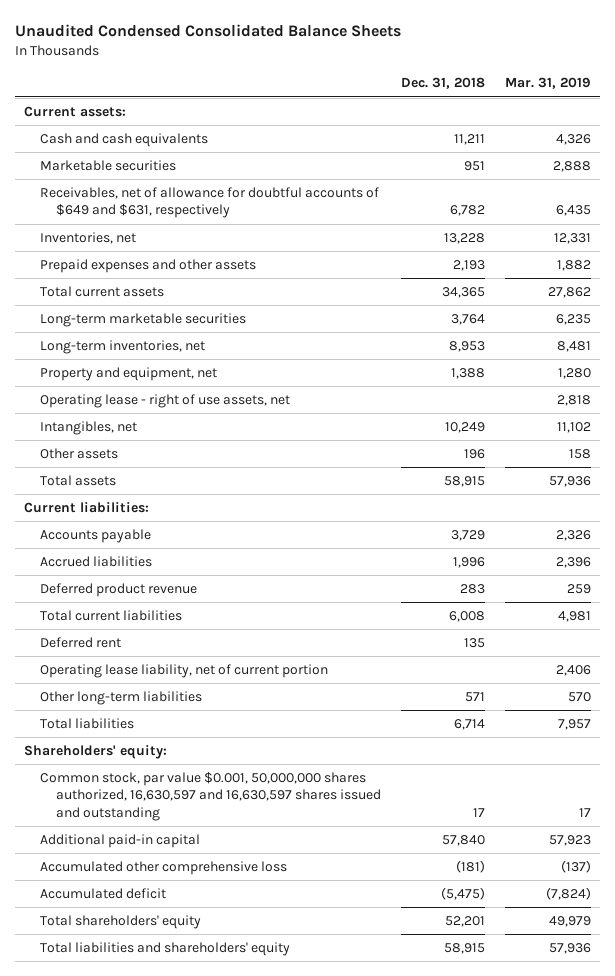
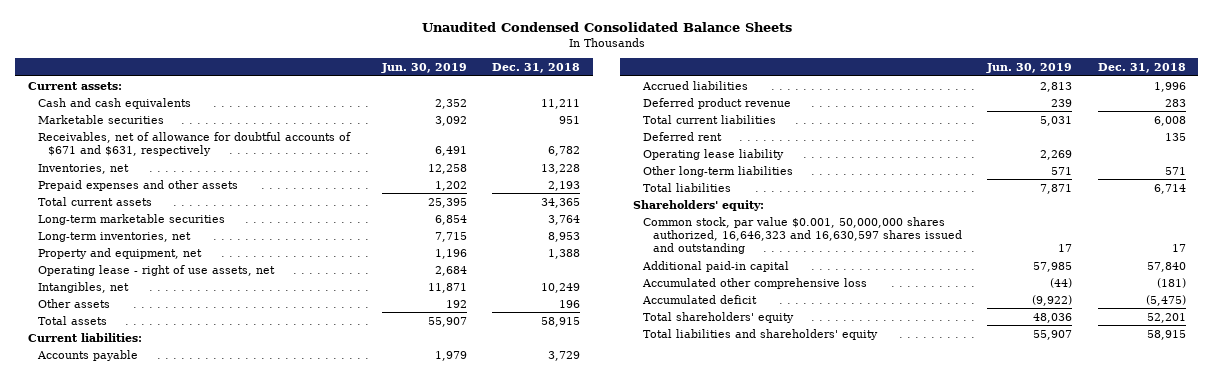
[504,77,591,90] Mar. 31, 2019 -> none
none -> [381,62,468,73] Jun. 30, 2019
[40,187,380,219] Receivables, net of allowance for doubtful accounts of $649 and $631, respectively -> [37,131,351,156] Receivables, net of allowance for doubtful accounts of $671 and $631, respectively
[40,664,329,679] Operating lease liability, net of current portion -> [643,148,785,160] Operating lease liability
[40,772,382,821] Common stock, par value $0.001, 50,000,000 shares authorized, 16,630,597 and 16,630,597 shares issued and outstanding -> [643,216,963,254] Common stock, par value $0.001, 50,000,000 shares authorized, 16,646,323 and 16,630,597 shares issued and outstanding

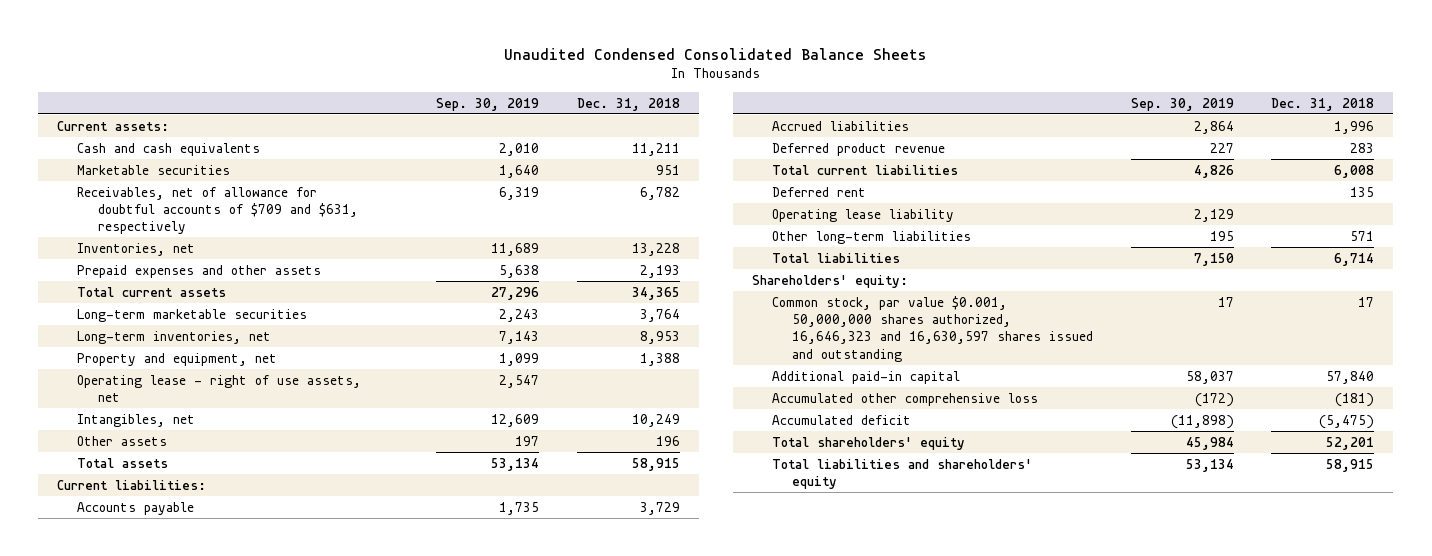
[381,62,468,73] Jun. 30, 2019 -> none
none -> [436,97,540,111] Sep. 30, 2019
[37,131,351,156] Receivables, net of allowance for doubtful accounts of $671 and $631, respectively -> [77,186,358,235] Receivables, net of allowance for doubtful accounts of $709 and $631, respectively

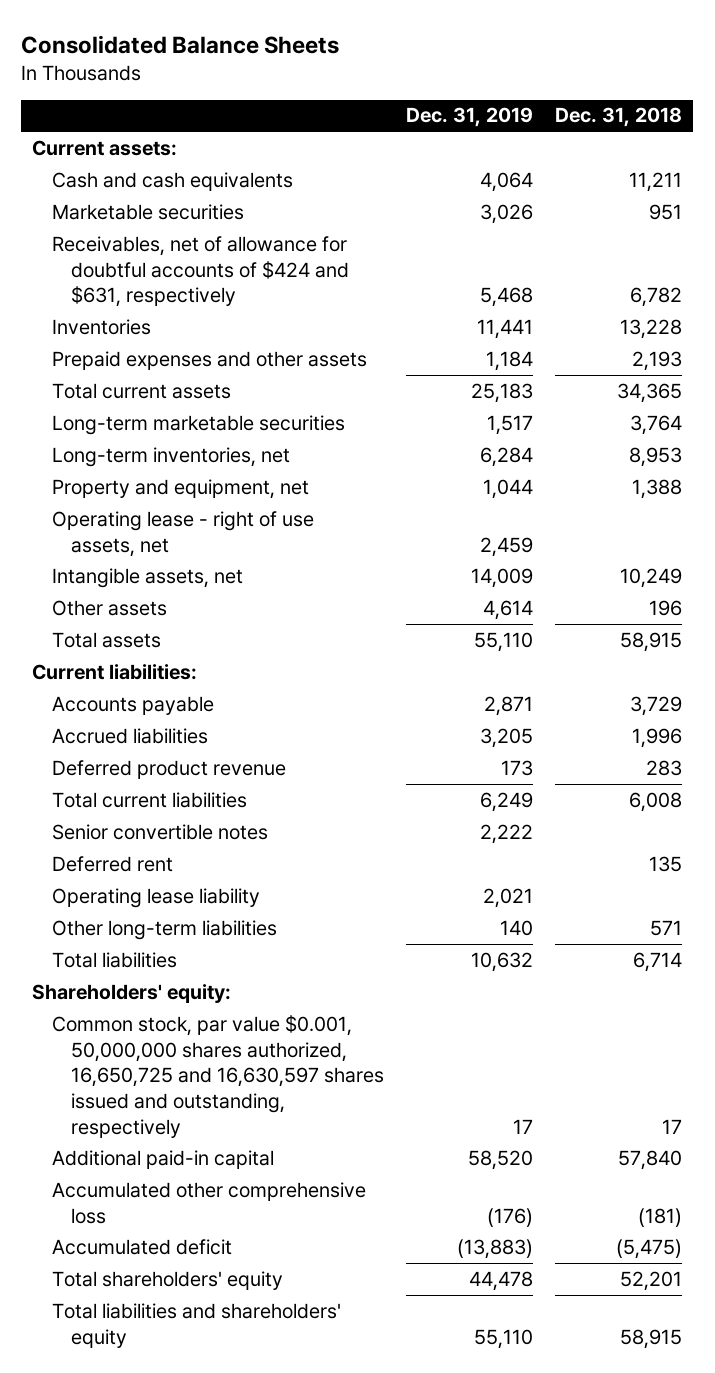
[503,47,927,60] Unaudited Condensed Consolidated Balance Sheets -> [21,34,340,54] Consolidated Balance Sheets
[436,97,540,111] Sep. 30, 2019 -> none
none -> [406,107,534,128] Dec. 31, 2019
[77,186,358,235] Receivables, net of allowance for doubtful accounts of $709 and $631, respectively -> [51,235,350,308] Receivables, net of allowance for doubtful accounts of $424 and $631, respectively
[77,242,196,256] Inventories, net -> [51,318,151,335] Inventories
[77,413,196,427] Intangibles, net -> [51,567,243,588] Intangible assets, net
none -> [51,823,268,840] Senior convertible notes
[772,295,1094,362] Common stock, par value $0.001, 50,000,000 shares authorized, 16,646,323 and 16,630,597 shares issued and outstanding -> [51,1014,385,1138] Common stock, par value $0.001, 50,000,000 shares authorized, 16,650,725 and 16,630,597 shares issued and outstanding, respectively

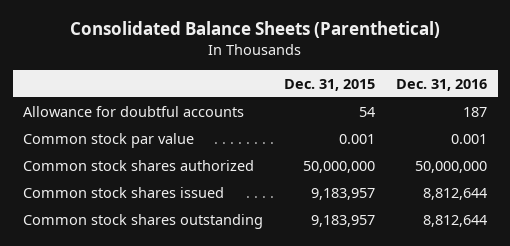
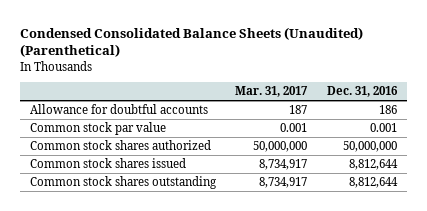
[70,21,441,39] Consolidated Balance Sheets (Parenthetical) -> [19,26,363,58] Condensed Consolidated Balance Sheets (Unaudited) (Parenthetical)
[284,78,376,91] Dec. 31, 2015 -> none
none -> [235,86,309,98] Mar. 31, 2017
[463,106,488,117] 187 -> [379,105,398,115] 186

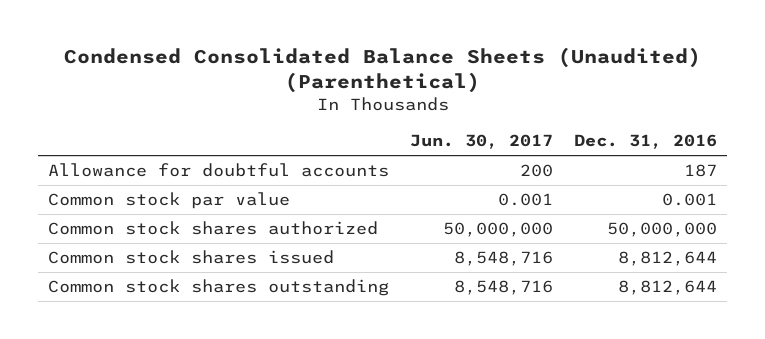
[235,86,309,98] Mar. 31, 2017 -> none
none -> [410,134,554,150] Jun. 30, 2017
[379,105,398,115] 186 -> [683,164,717,178] 187

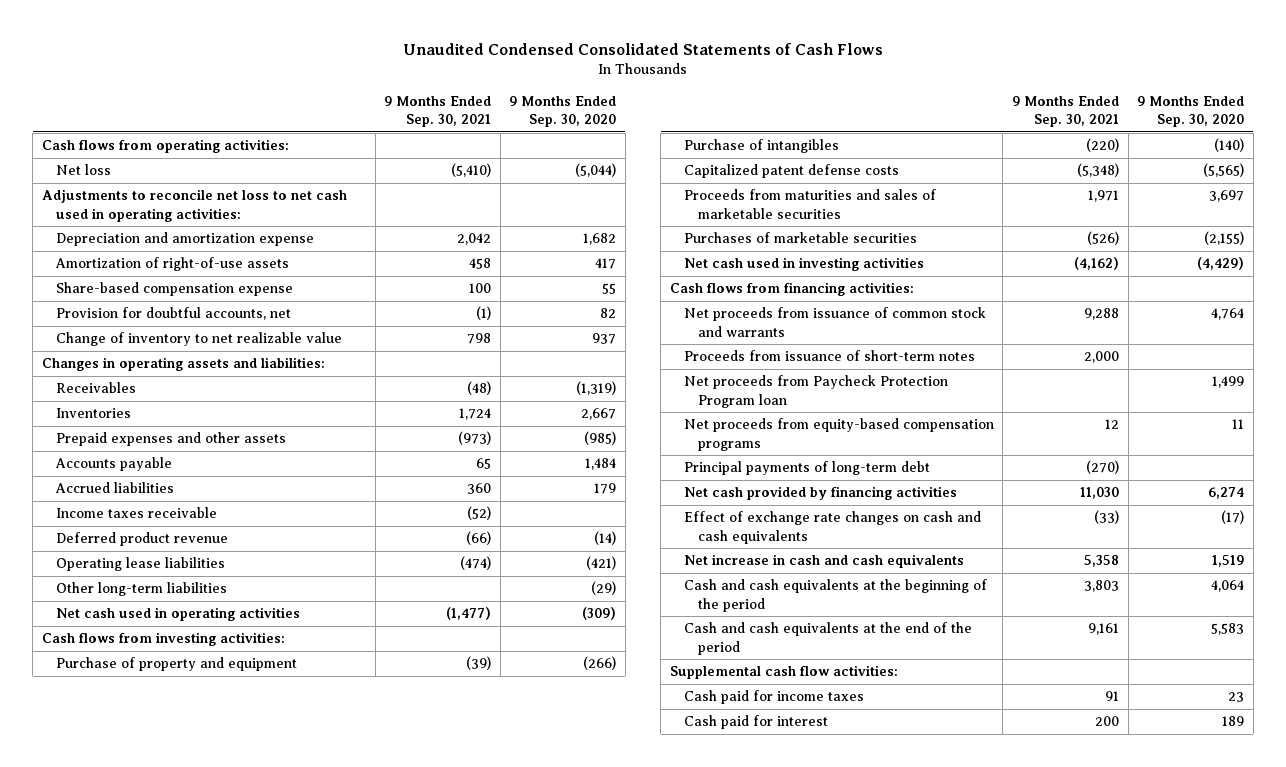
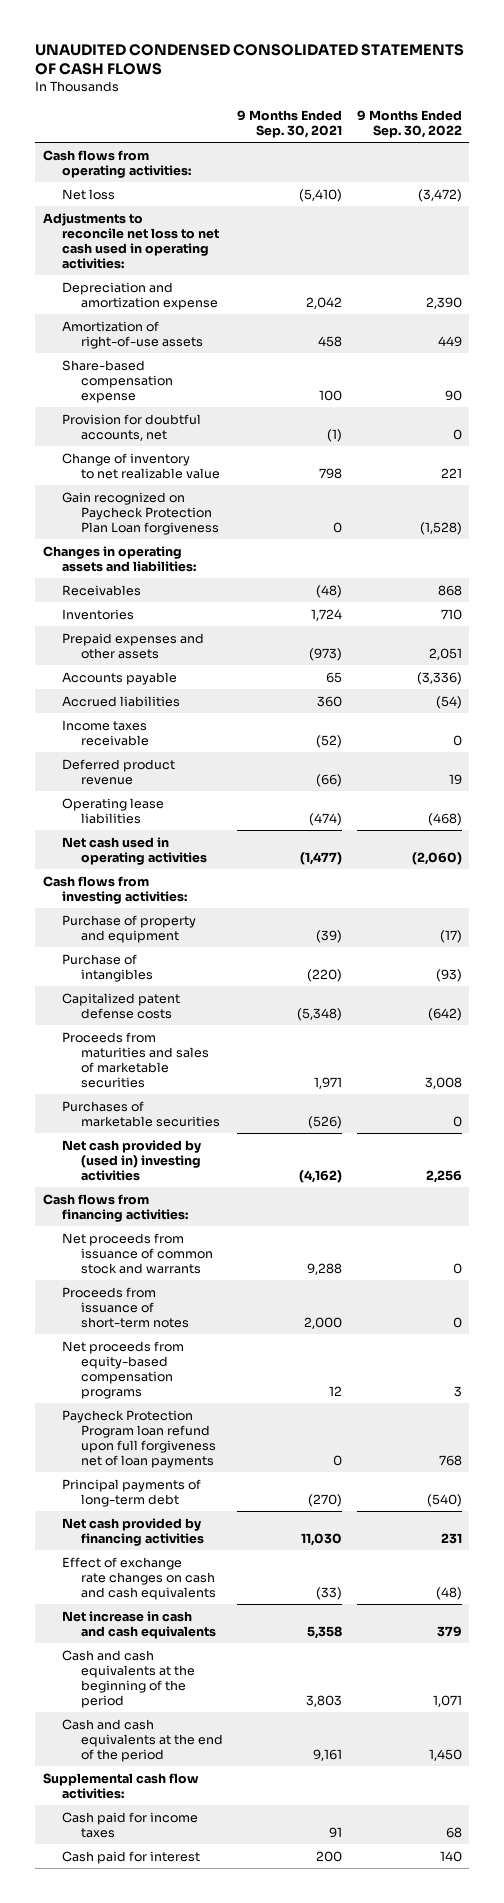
[403,42,884,55] Unaudited Condensed Consolidated Statements of Cash Flows -> [35,43,465,76] UNAUDITED CONDENSED CONSOLIDATED STATEMENTS OF CASH FLOWS
[509,95,617,127] 9 Months Ended Sep. 30, 2020 -> none
none -> [356,109,462,138] 9 Months Ended Sep. 30, 2022
none -> [61,491,220,535] Gain recognized on Paycheck Protection Plan Loan forgiveness
[56,582,228,597] Other long-term liabilities -> none
[683,257,924,272] Net cash used in investing activities -> [61,1139,202,1181] Net cash provided by (used in) investing activities
[683,375,948,408] Net proceeds from Paycheck Protection Program loan -> none
none -> [61,1409,217,1468] Paycheck Protection Program loan refund upon full forgiveness net of loan payments

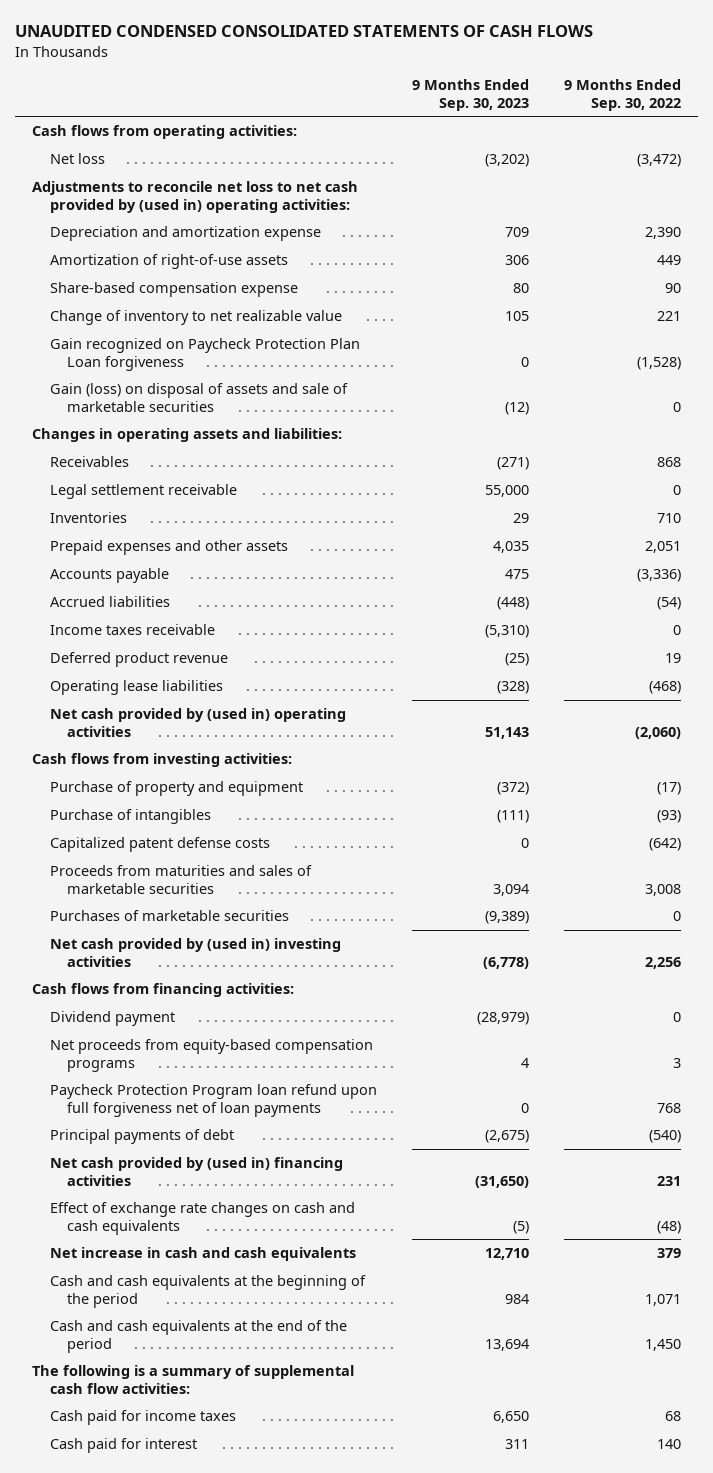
[237,109,343,138] 9 Months Ended Sep. 30, 2021 -> none
none -> [411,78,529,111] 9 Months Ended Sep. 30, 2023
[42,212,219,269] Adjustments to reconcile net loss to net cash used in operating activities: -> [32,180,359,213] Adjustments to reconcile net loss to net cash provided by (used in) operating activities:
[61,413,201,441] Provision for doubtful accounts, net -> none
none -> [49,382,348,412] Gain (loss) on disposal of assets and sale of marketable securities
none -> [49,483,237,499] Legal settlement receivable
[61,836,208,865] Net cash used in operating activities -> [49,707,346,737] Net cash provided by (used in) operating activities
[61,1232,214,1274] Net proceeds from issuance of common stock and warrants -> none
[61,1286,190,1328] Proceeds from issuance of short-term notes -> none
none -> [49,1010,175,1026] Dividend payment
[61,1478,201,1507] Principal payments of long-term debt -> [49,1128,234,1144] Principal payments of debt
[61,1517,205,1546] Net cash provided by financing activities -> [49,1156,343,1186] Net cash provided by (used in) financing activities
[42,1772,199,1799] Supplemental cash flow activities: -> [32,1364,355,1394] The following is a summary of supplemental cash flow activities:

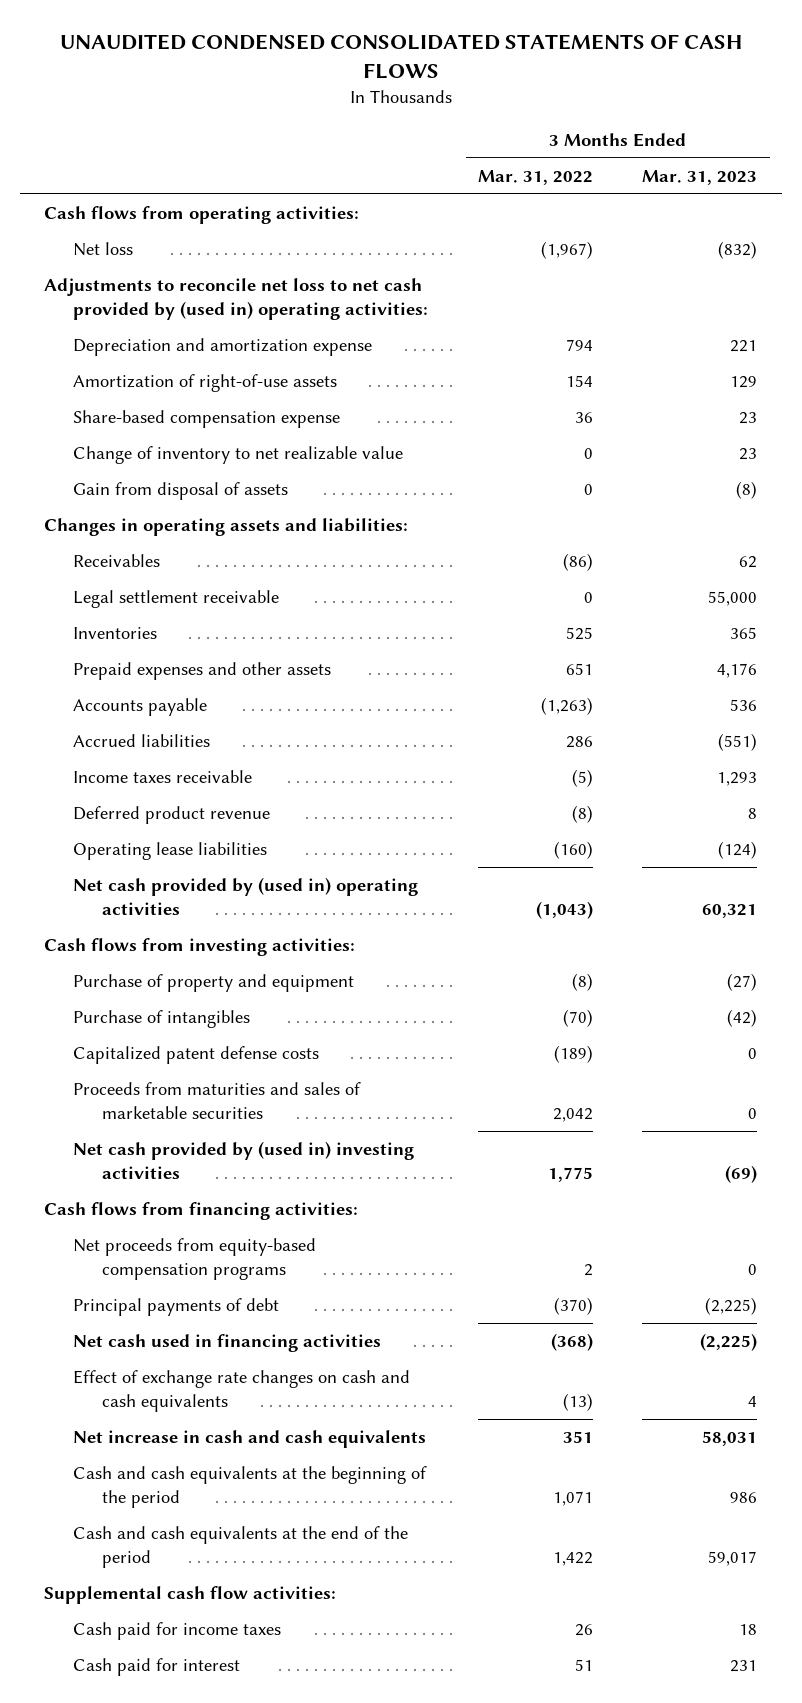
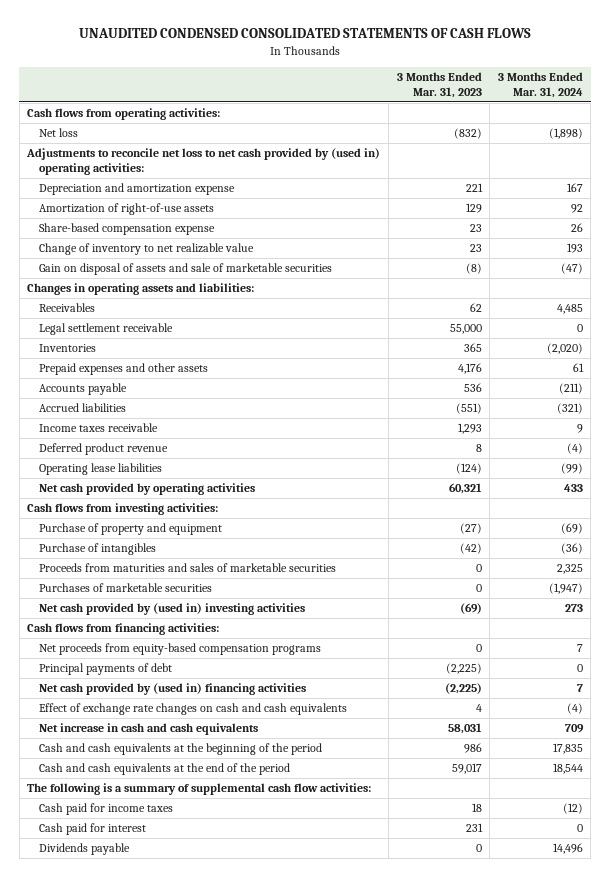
[477,169,593,185] Mar. 31, 2022 -> none
none -> [497,72,583,99] 3 Months Ended Mar. 31, 2024
[73,482,289,501] Gain from disposal of assets -> [38,263,332,276] Gain on disposal of assets and sale of marketable securities
[73,877,419,916] Net cash provided by (used in) operating activities -> [38,483,255,496] Net cash provided by operating activities
[73,1046,320,1065] Capitalized patent defense costs -> none
none -> [38,583,212,593] Purchases of marketable securities
[73,1334,382,1353] Net cash used in financing activities -> [38,683,306,696] Net cash provided by (used in) financing activities
[44,1586,337,1605] Supplemental cash flow activities: -> [27,783,372,796] The following is a summary of supplemental cash flow activities:
none -> [38,843,130,856] Dividends payable

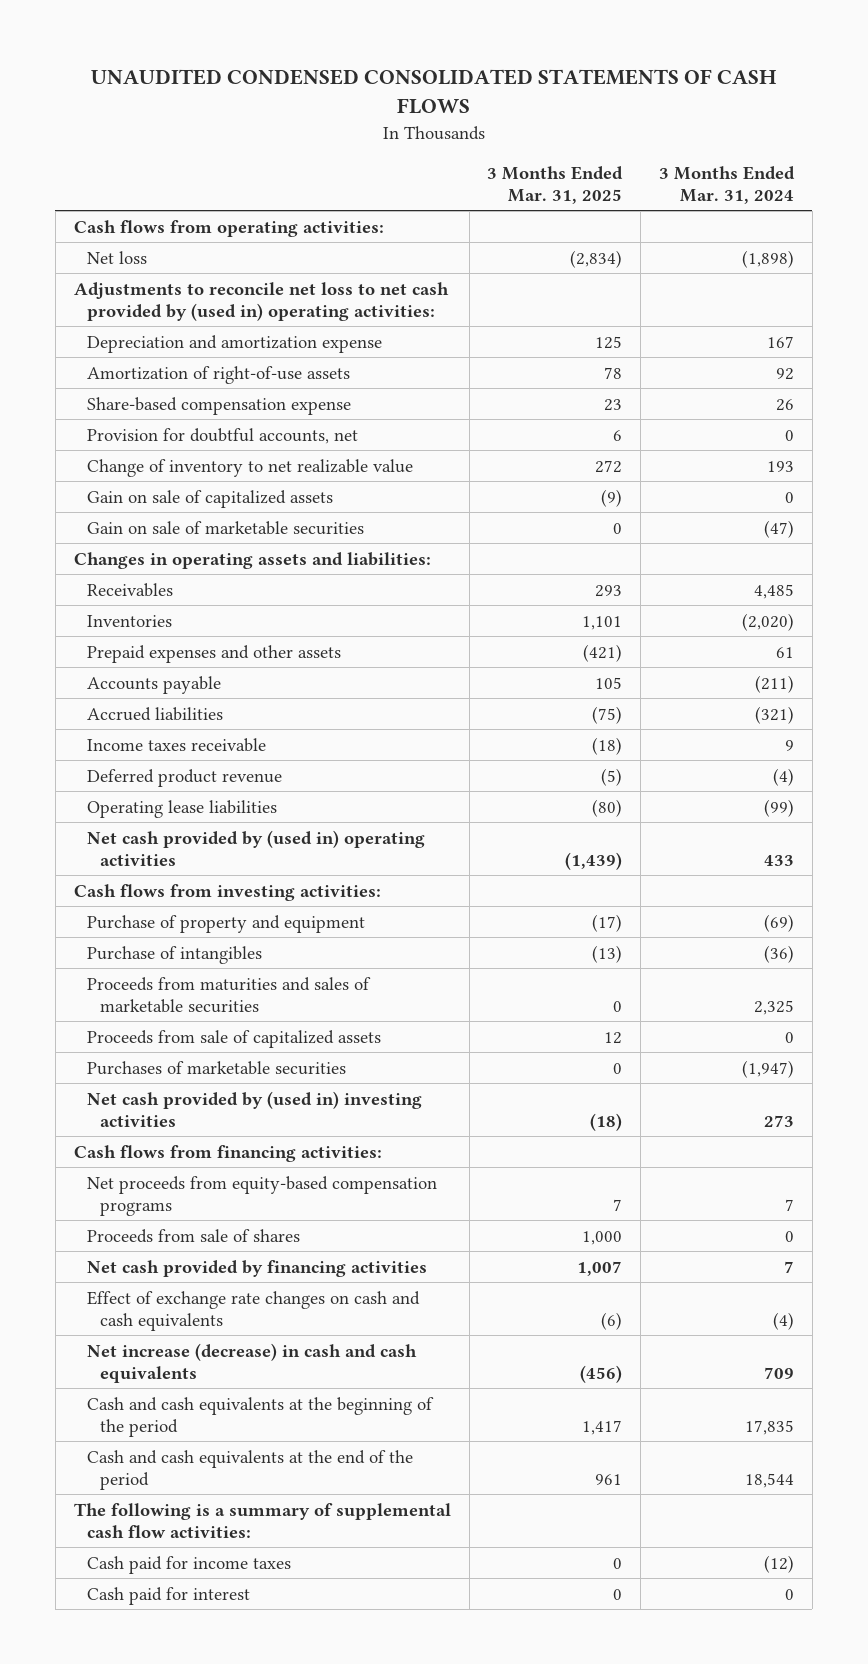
[396,72,482,99] 3 Months Ended Mar. 31, 2023 -> none
none -> [487,165,624,205] 3 Months Ended Mar. 31, 2025
none -> [86,427,358,444] Provision for doubtful accounts, net
none -> [86,489,333,508] Gain on sale of capitalized assets
[38,263,332,276] Gain on disposal of assets and sale of marketable securities -> [86,520,364,535] Gain on sale of marketable securities
[38,323,173,336] Legal settlement receivable -> none
[38,483,255,496] Net cash provided by operating activities -> [86,829,425,866] Net cash provided by (used in) operating activities
none -> [86,1029,381,1048] Proceeds from sale of capitalized assets
[38,663,172,676] Principal payments of debt -> none
none -> [86,1228,300,1243] Proceeds from sale of shares
[38,683,306,696] Net cash provided by (used in) financing activities -> [86,1259,427,1277] Net cash provided by financing activities
[38,723,258,736] Net increase in cash and cash equivalents -> [86,1342,417,1383] Net increase (decrease) in cash and cash equivalents
[38,843,130,856] Dividends payable -> none

